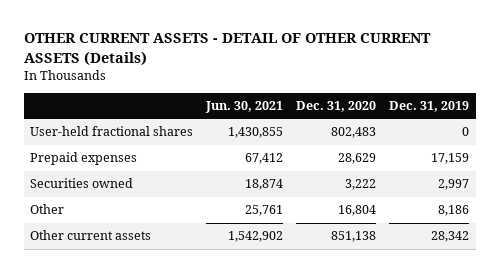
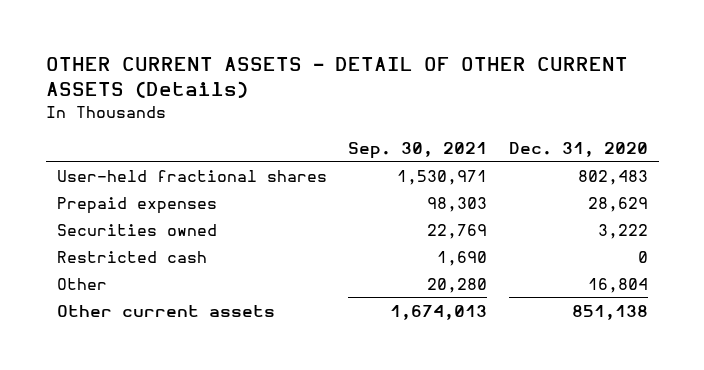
[205,101,284,114] Jun. 30, 2021 -> none
[389,101,470,113] Dec. 31, 2019 -> none
none -> [348,141,488,159] Sep. 30, 2021
none -> [56,250,207,263] Restricted cash

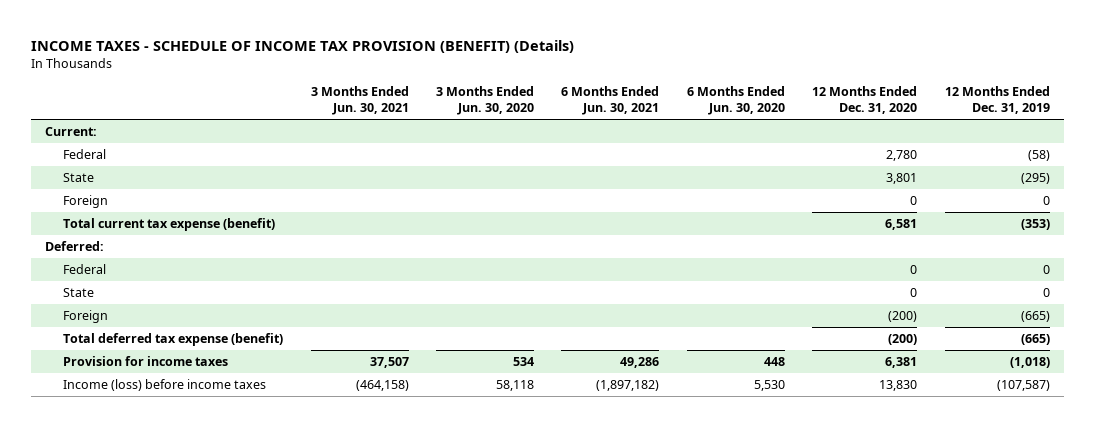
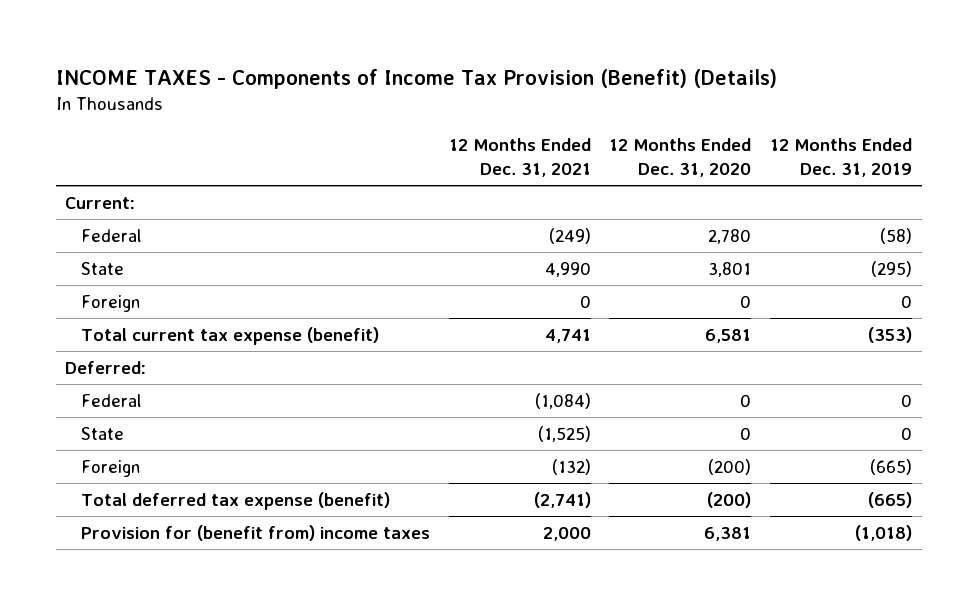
[31,39,575,53] INCOME TAXES - SCHEDULE OF INCOME TAX PROVISION (BENEFIT) (Details) -> [55,68,777,89] INCOME TAXES - Components of Income Tax Provision (Benefit) (Details)
[310,86,409,116] 3 Months Ended Jun. 30, 2021 -> none
[435,86,534,116] 3 Months Ended Jun. 30, 2020 -> none
[561,86,660,116] 6 Months Ended Jun. 30, 2021 -> none
[686,86,785,116] 6 Months Ended Jun. 30, 2020 -> none
none -> [448,138,591,178] 12 Months Ended Dec. 31, 2021
[63,378,267,391] Income (loss) before income taxes -> none
[63,355,229,366] Provision for income taxes -> [80,524,430,541] Provision for (benefit from) income taxes

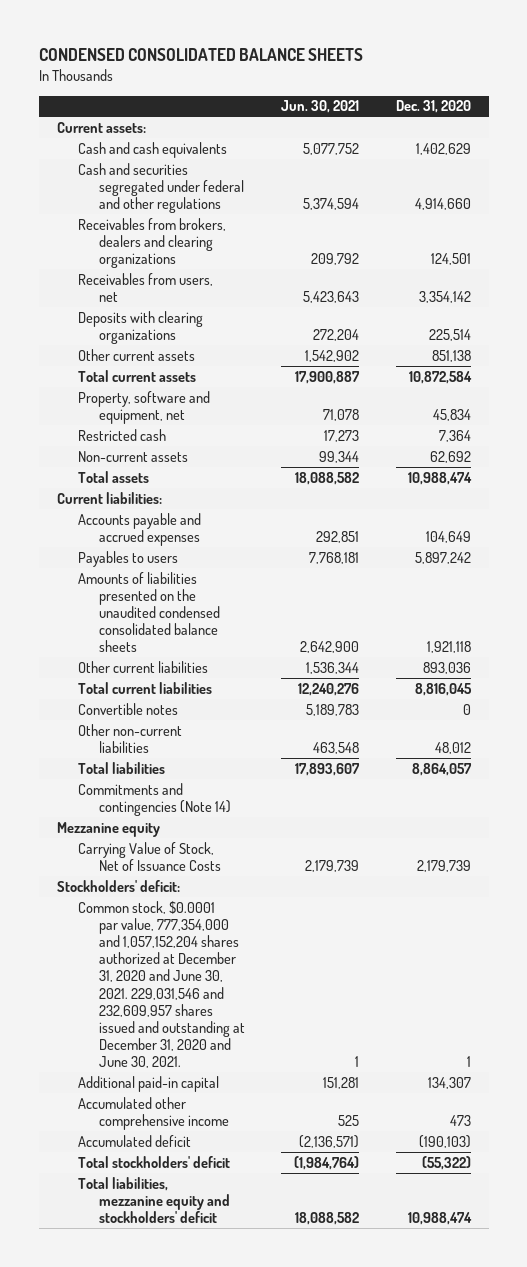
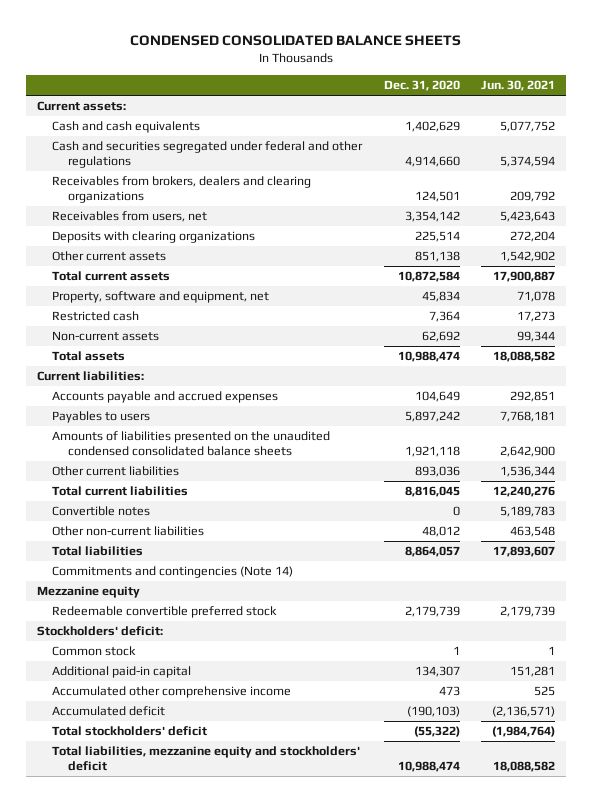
[77,841,222,871] Carrying Value of Stock, Net of Issuance Costs -> [52,606,278,619] Redeemable convertible preferred stock
[77,900,246,1069] Common stock, $0.0001 par value, 777,354,000 and 1,057,152,204 shares authorized at December 31, 2020 and June 30, 2021. 229,031,546 and 232,609,957 shares issued and outstanding at December 31, 2020 and June 30, 2021. -> [52,646,137,657] Common stock

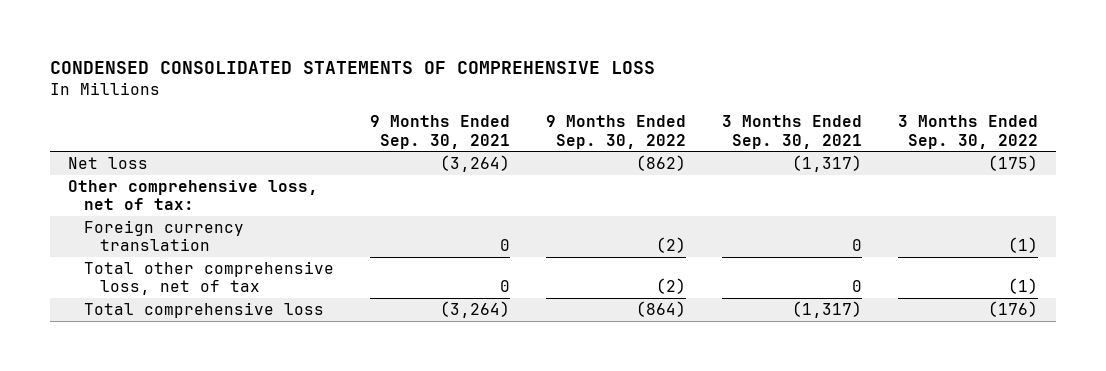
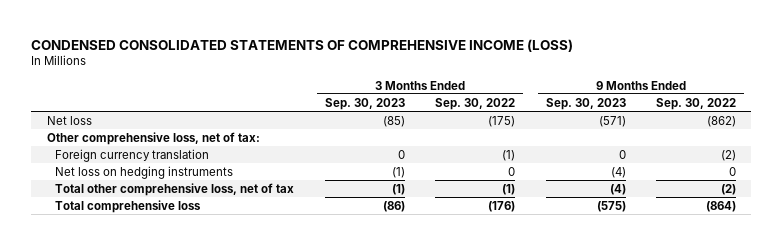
[49,60,655,74] CONDENSED CONSOLIDATED STATEMENTS OF COMPREHENSIVE LOSS -> [31,38,574,52] CONDENSED CONSOLIDATED STATEMENTS OF COMPREHENSIVE INCOME (LOSS)
[370,115,511,149] 9 Months Ended Sep. 30, 2021 -> none
[722,115,863,149] 3 Months Ended Sep. 30, 2021 -> none
none -> [324,97,405,110] Sep. 30, 2023
none -> [545,97,626,110] Sep. 30, 2023
none -> [54,165,233,179] Net loss on hedging instruments

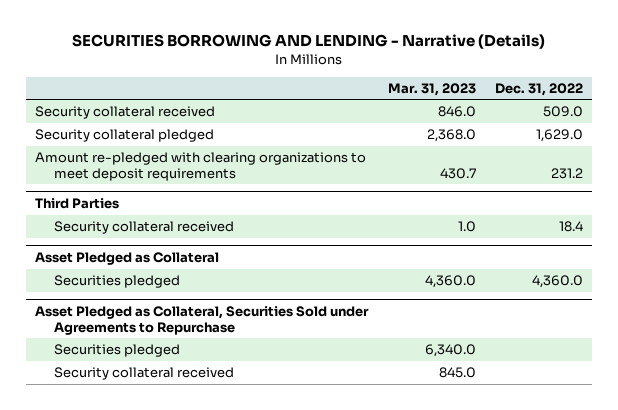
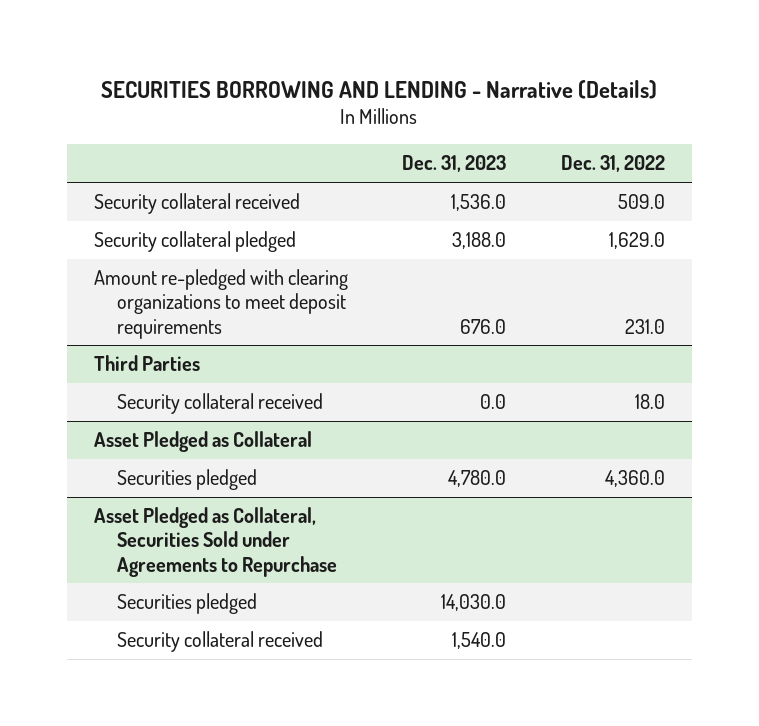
[387,82,476,96] Mar. 31, 2023 -> none
none -> [402,155,507,173] Dec. 31, 2023
[550,167,583,179] 231.2 -> [624,318,665,334] 231.0
[558,221,583,233] 18.4 -> [634,394,665,410] 18.0

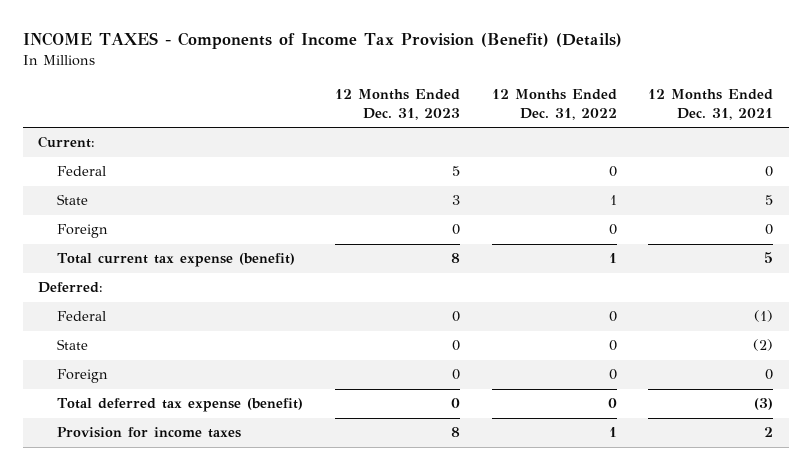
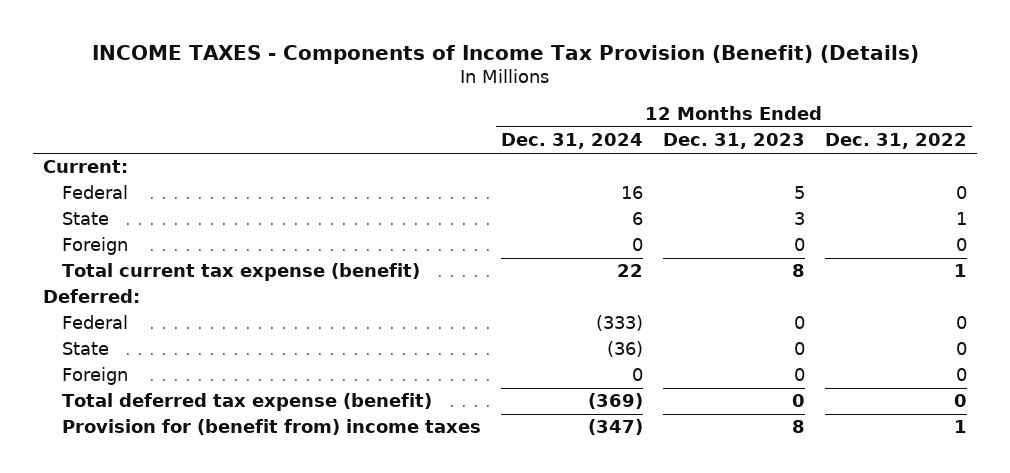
[648,88,774,120] 12 Months Ended Dec. 31, 2021 -> none
none -> [500,133,643,150] Dec. 31, 2024
[57,427,242,439] Provision for income taxes -> [62,419,482,436] Provision for (benefit from) income taxes

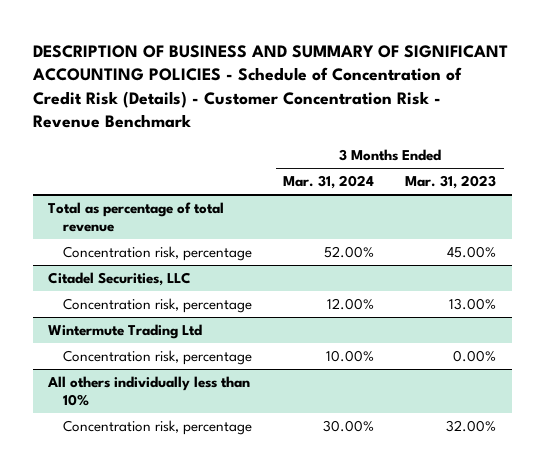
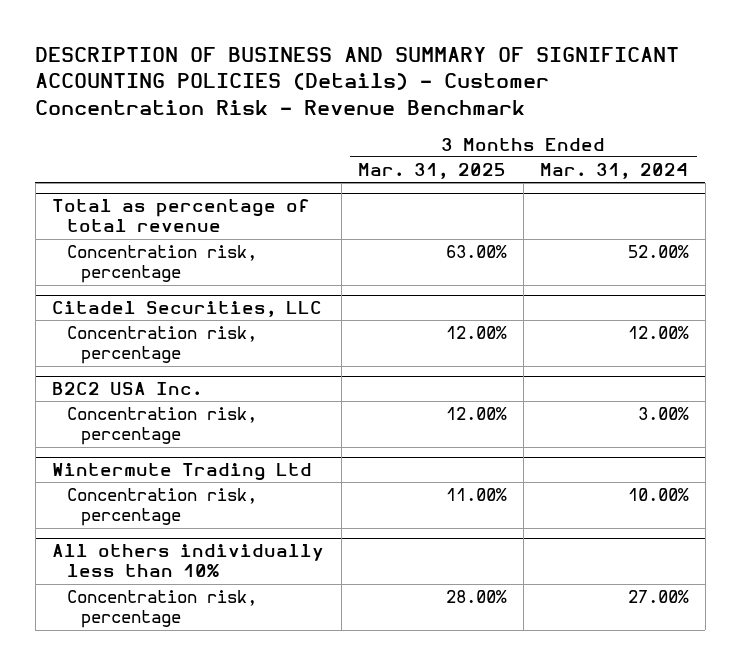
[31,44,508,129] DESCRIPTION OF BUSINESS AND SUMMARY OF SIGNIFICANT ACCOUNTING POLICIES - Schedule of Concentration of Credit Risk (Details) - Customer Concentration Risk - Revenue Benchmark -> [35,46,680,115] DESCRIPTION OF BUSINESS AND SUMMARY OF SIGNIFICANT ACCOUNTING POLICIES (Details) - Customer Concentration Risk - Revenue Benchmark
[405,175,497,190] Mar. 31, 2023 -> none
none -> [358,163,507,180] Mar. 31, 2025
none -> [52,382,203,396] B2C2 USA Inc.
none -> [66,407,257,446] Concentration risk, percentage
[323,419,375,432] 30.00% -> [628,590,690,604] 27.00%

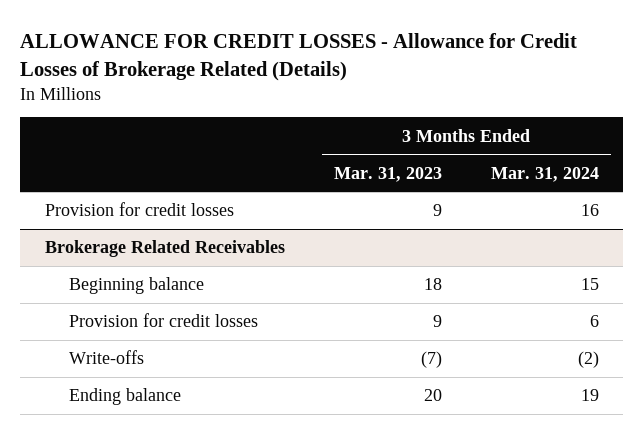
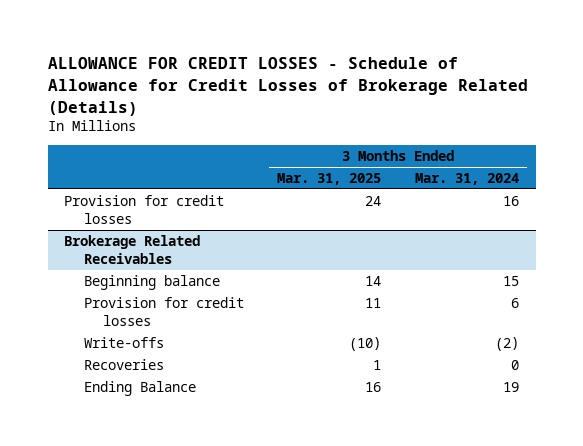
[20,32,578,81] ALLOWANCE FOR CREDIT LOSSES - Allowance for Credit Losses of Brokerage Related (Details) -> [47,57,528,116] ALLOWANCE FOR CREDIT LOSSES - Schedule of Allowance for Credit Losses of Brokerage Related (Details)
[333,166,442,182] Mar. 31, 2023 -> none
none -> [277,172,382,185] Mar. 31, 2025
none -> [83,358,164,370] Recoveries
[68,388,181,406] Ending balance -> [83,380,196,396] Ending Balance

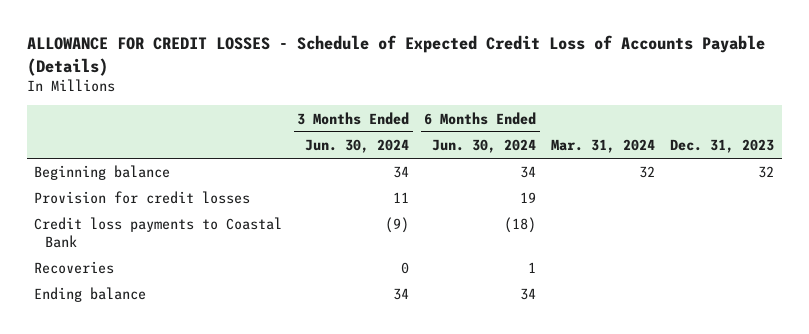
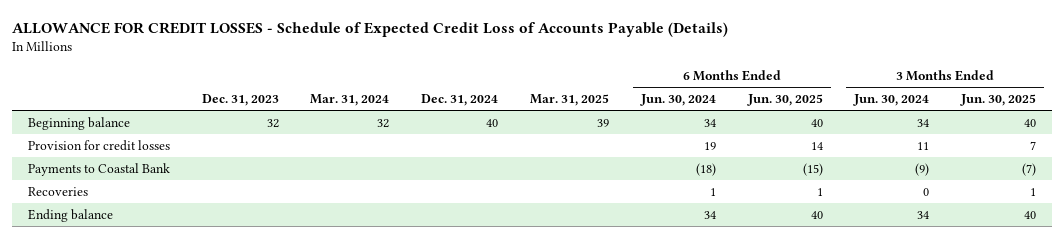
none -> [421,94,499,107] Dec. 31, 2024
none -> [529,94,609,107] Mar. 31, 2025
none -> [746,94,823,107] Jun. 30, 2025
none -> [960,94,1037,107] Jun. 30, 2025
[34,217,283,249] Credit loss payments to Coastal Bank -> [27,162,170,176] Payments to Coastal Bank

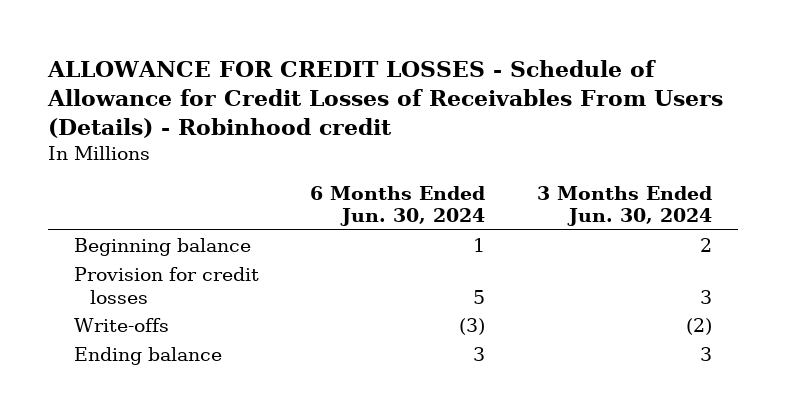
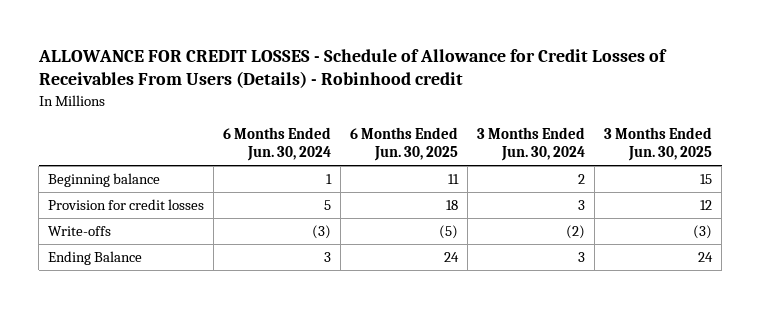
none -> [350,127,459,162] 6 Months Ended Jun. 30, 2025
none -> [604,127,713,162] 3 Months Ended Jun. 30, 2025
[73,347,222,366] Ending balance -> [48,251,143,266] Ending Balance

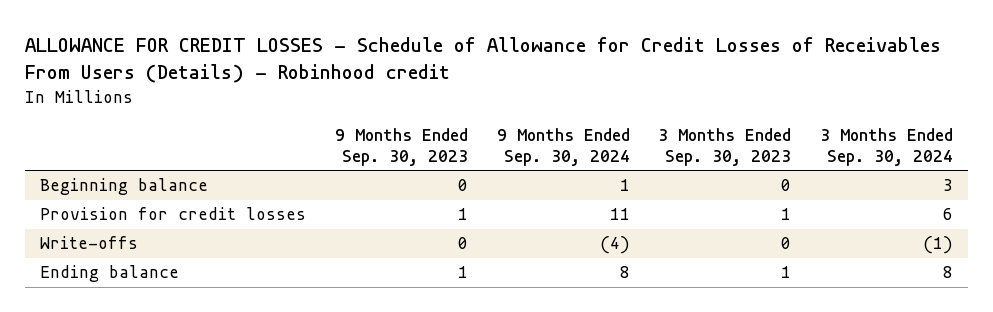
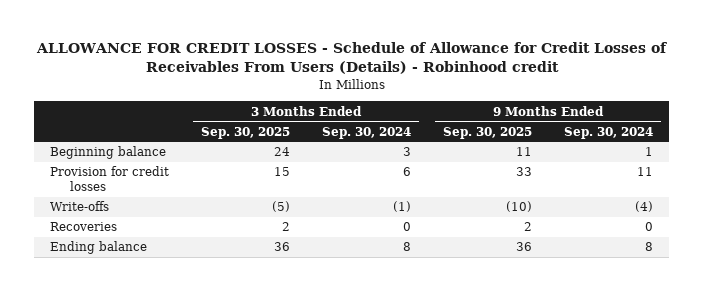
[334,127,468,166] 9 Months Ended Sep. 30, 2023 -> none
[658,127,792,166] 3 Months Ended Sep. 30, 2023 -> none
none -> [201,126,291,139] Sep. 30, 2025
none -> [442,126,532,139] Sep. 30, 2025
none -> [50,222,118,232] Recoveries

